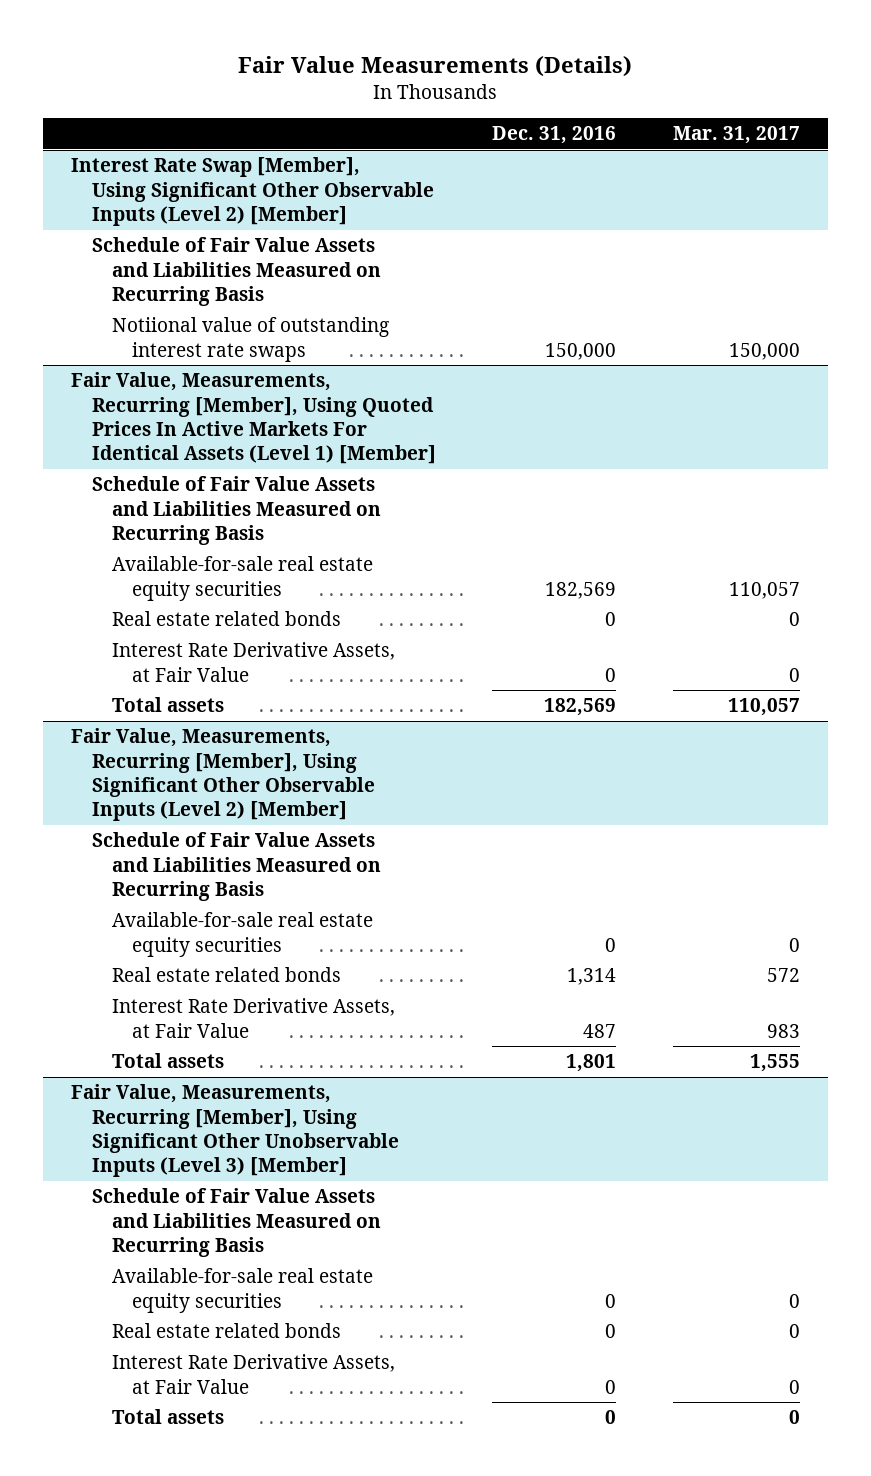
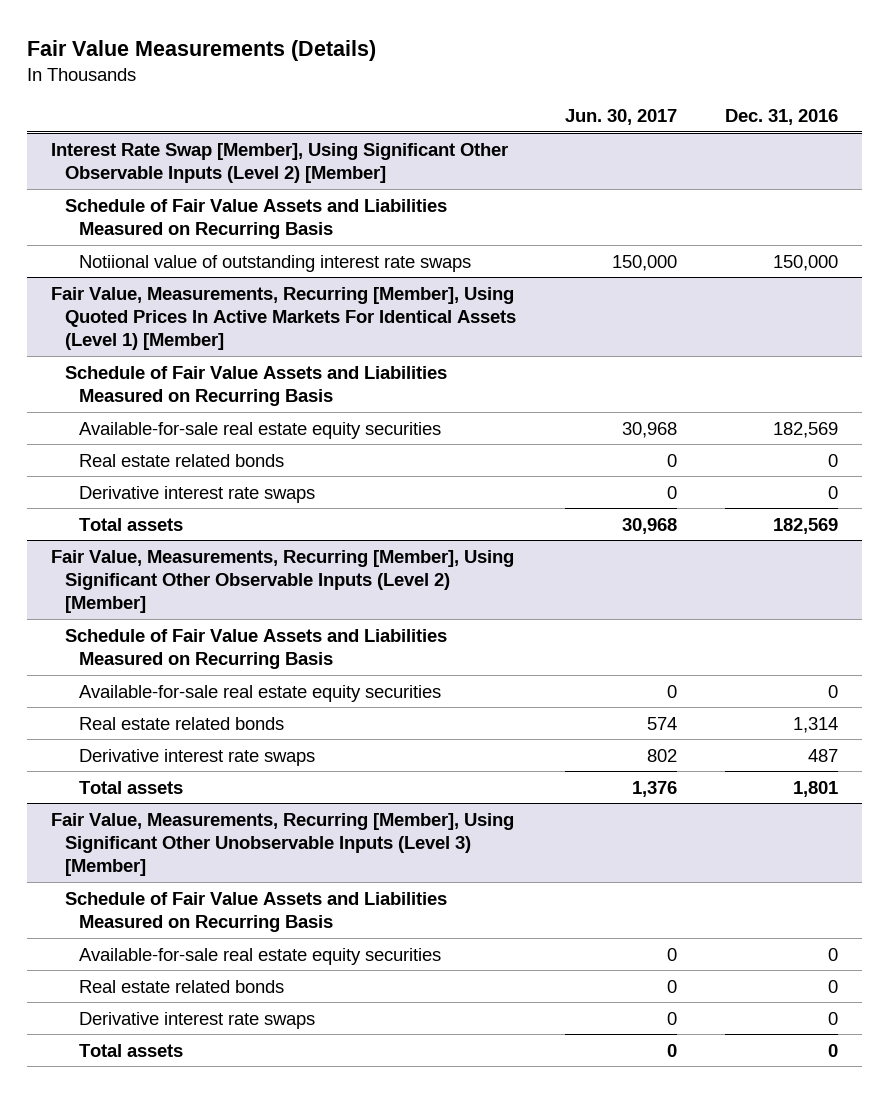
[672,126,800,145] Mar. 31, 2017 -> none
none -> [564,108,677,125] Jun. 30, 2017
[111,642,395,682] Interest Rate Derivative Assets, at Fair Value -> [78,485,315,503] Derivative interest rate swaps
[111,998,395,1038] Interest Rate Derivative Assets, at Fair Value -> [78,748,315,766] Derivative interest rate swaps
[111,1354,395,1394] Interest Rate Derivative Assets, at Fair Value -> [78,1011,315,1029] Derivative interest rate swaps

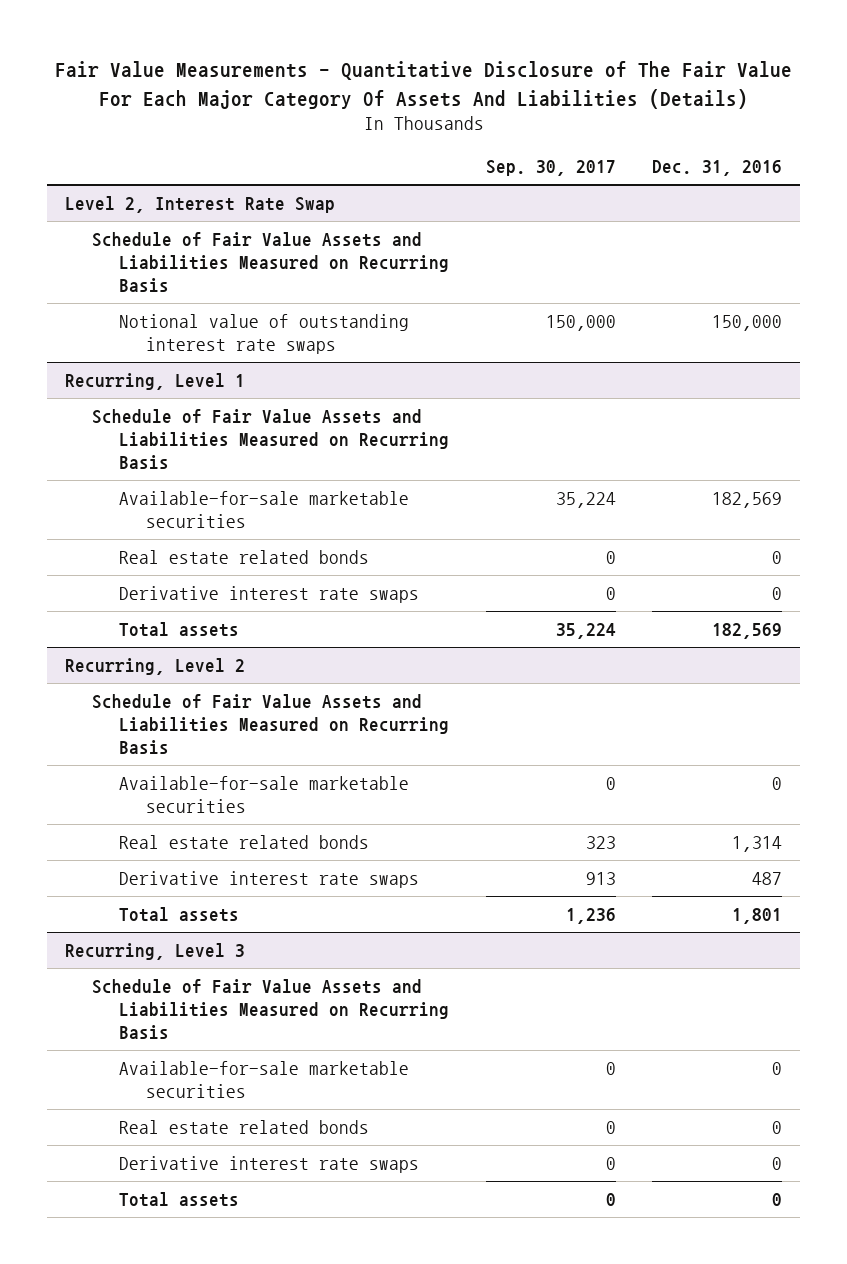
[26,39,376,61] Fair Value Measurements (Details) -> [54,60,792,109] Fair Value Measurements - Quantitative Disclosure of The Fair Value For Each Major Category Of Assets And Liabilities (Details)
[564,108,677,125] Jun. 30, 2017 -> none
none -> [485,160,616,177] Sep. 30, 2017
[51,142,509,183] Interest Rate Swap [Member], Using Significant Other Observable Inputs (Level 2) [Member] -> none
none -> [65,196,336,214] Level 2, Interest Rate Swap
[51,286,516,350] Fair Value, Measurements, Recurring [Member], Using Quoted Prices In Active Markets For Identical Assets (Level 1) [Member] -> none
[78,254,471,272] Notiional value of outstanding interest rate swaps -> [119,314,410,354] Notional value of outstanding interest rate swaps
none -> [65,373,246,391] Recurring, Level 1
[78,421,441,439] Available-for-sale real estate equity securities -> [119,491,410,528] Available-for-sale marketable securities
[51,549,515,613] Fair Value, Measurements, Recurring [Member], Using Significant Other Observable Inputs (Level 2) [Member] -> none
none -> [65,658,246,676] Recurring, Level 2
[78,684,441,702] Available-for-sale real estate equity securities -> [119,776,410,813] Available-for-sale marketable securities
[51,812,515,876] Fair Value, Measurements, Recurring [Member], Using Significant Other Unobservable Inputs (Level 3) [Member] -> none
none -> [65,943,246,961] Recurring, Level 3
[78,947,441,965] Available-for-sale real estate equity securities -> [119,1061,410,1098] Available-for-sale marketable securities

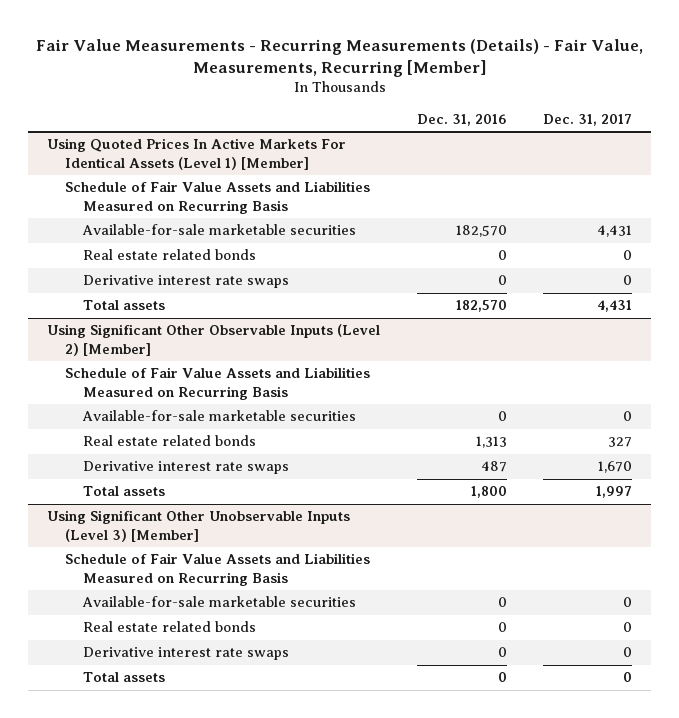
[54,60,792,109] Fair Value Measurements - Quantitative Disclosure of The Fair Value For Each Major Category Of Assets And Liabilities (Details) -> [35,38,643,77] Fair Value Measurements - Recurring Measurements (Details) - Fair Value, Measurements, Recurring [Member]
[485,160,616,177] Sep. 30, 2017 -> none
none -> [543,113,633,126] Dec. 31, 2017
[65,196,336,214] Level 2, Interest Rate Swap -> none
[92,232,450,292] Schedule of Fair Value Assets and Liabilities Measured on Recurring Basis -> none
[119,314,410,354] Notional value of outstanding interest rate swaps -> none
[65,373,246,391] Recurring, Level 1 -> none
none -> [46,138,346,170] Using Quoted Prices In Active Markets For Identical Assets (Level 1) [Member]
[711,492,782,509] 182,569 -> [455,225,507,238] 182,570
[65,658,246,676] Recurring, Level 2 -> none
[711,623,782,640] 182,569 -> [455,300,507,313] 182,570
none -> [46,324,380,356] Using Significant Other Observable Inputs (Level 2) [Member]
[731,836,782,853] 1,314 -> [475,436,507,449] 1,313
[65,943,246,961] Recurring, Level 3 -> none
[731,908,782,925] 1,801 -> [470,486,507,499] 1,800
none -> [46,510,350,542] Using Significant Other Unobservable Inputs (Level 3) [Member]

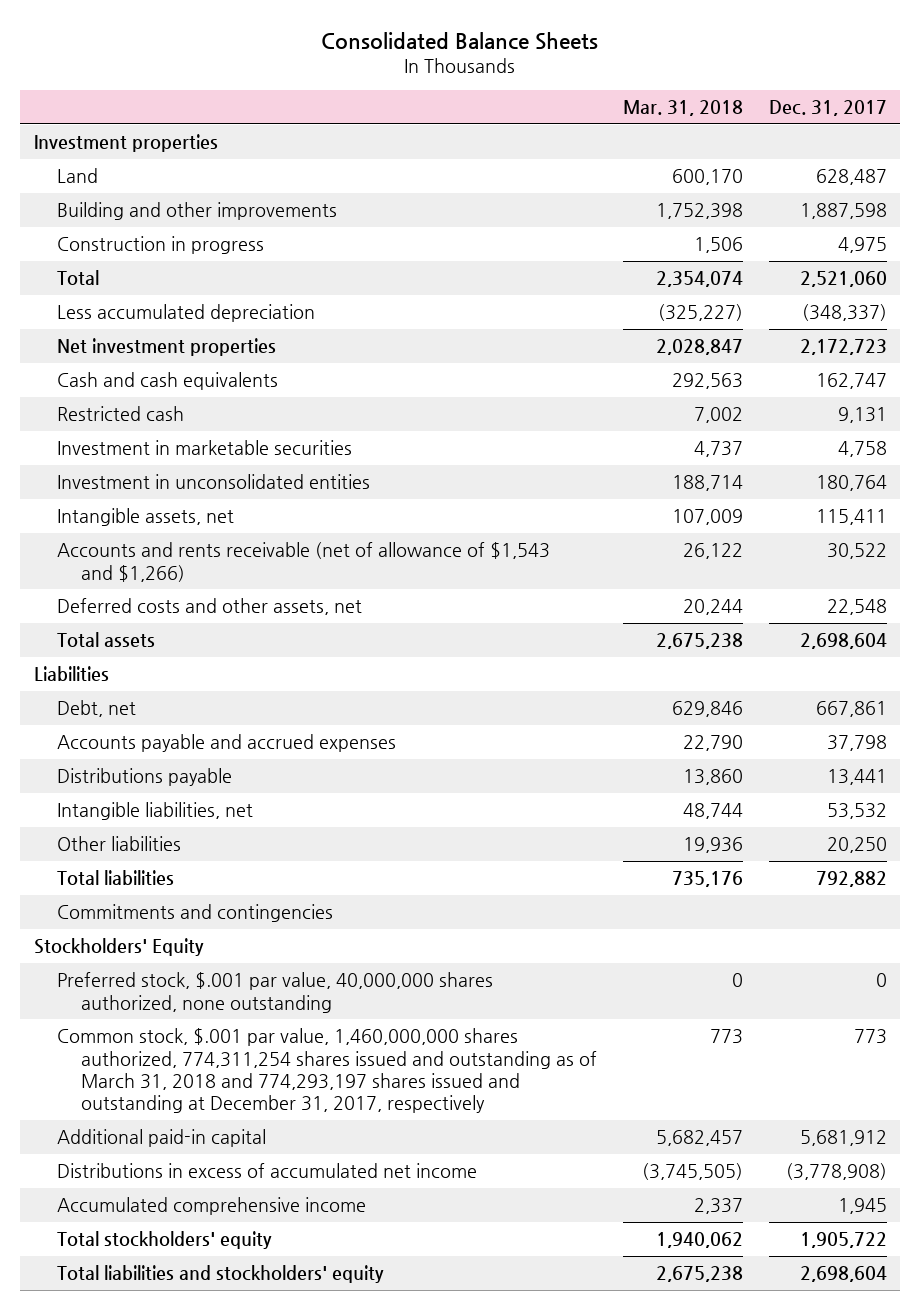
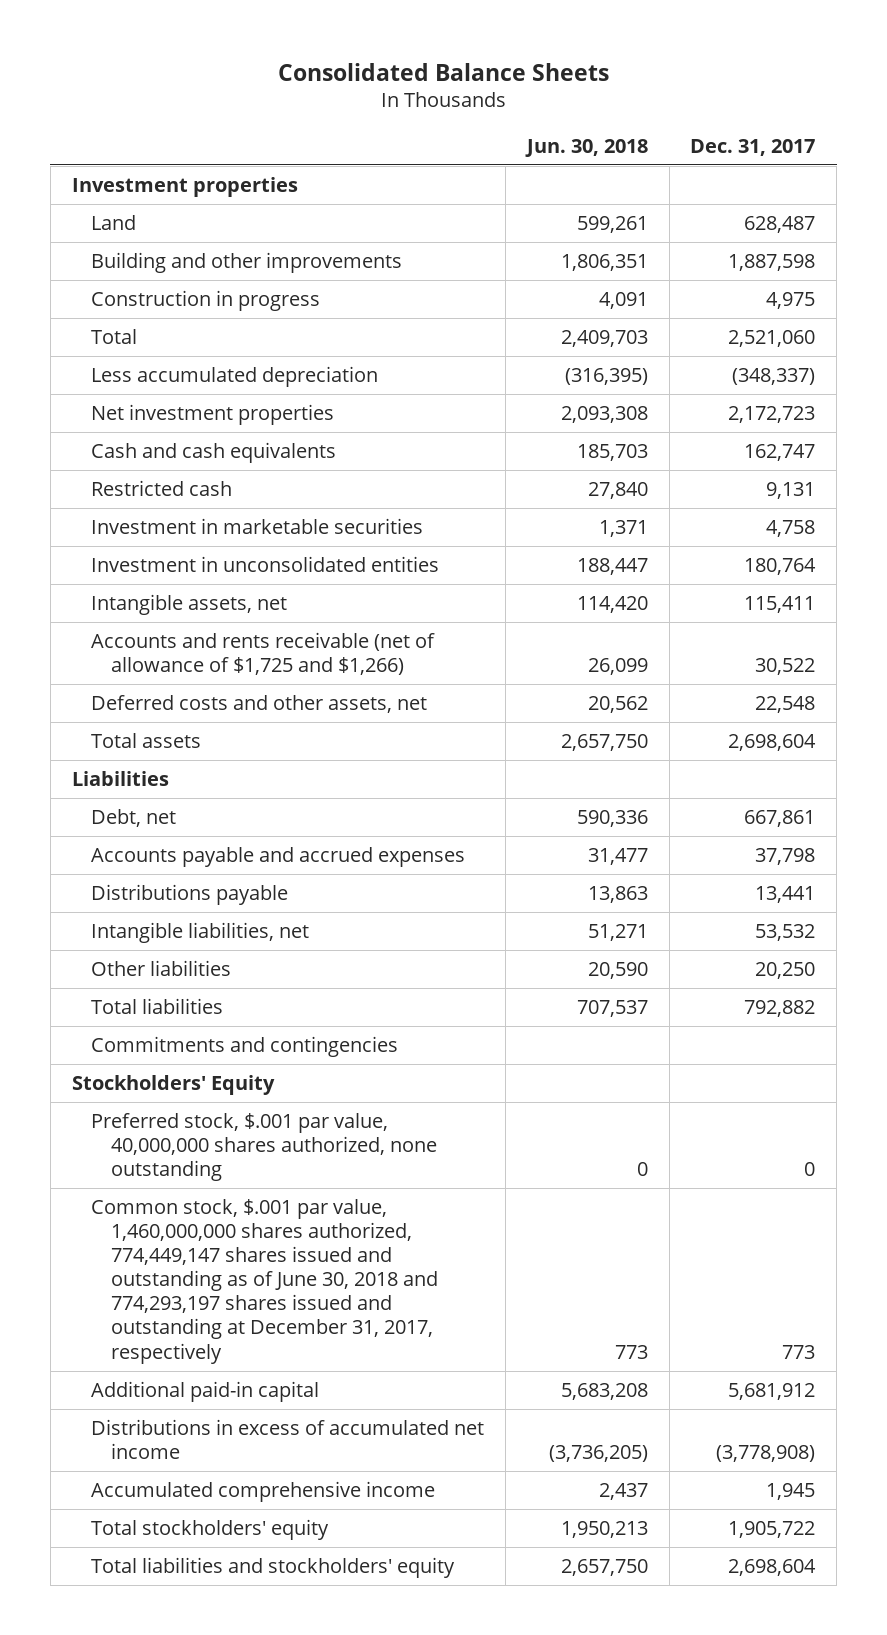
[622,99,743,116] Mar. 31, 2018 -> none
none -> [524,138,648,157] Jun. 30, 2018
[57,542,551,582] Accounts and rents receivable (net of allowance of $1,543 and $1,266) -> [91,631,436,676] Accounts and rents receivable (net of allowance of $1,725 and $1,266)
[57,1028,597,1114] Common stock, $.001 par value, 1,460,000,000 shares authorized, 774,311,254 shares issued and outstanding as of March 31, 2018 and 774,293,197 shares issued and outstanding at December 31, 2017, respectively -> [91,1198,439,1364] Common stock, $.001 par value, 1,460,000,000 shares authorized, 774,449,147 shares issued and outstanding as of June 30, 2018 and 774,293,197 shares issued and outstanding at December 31, 2017, respectively

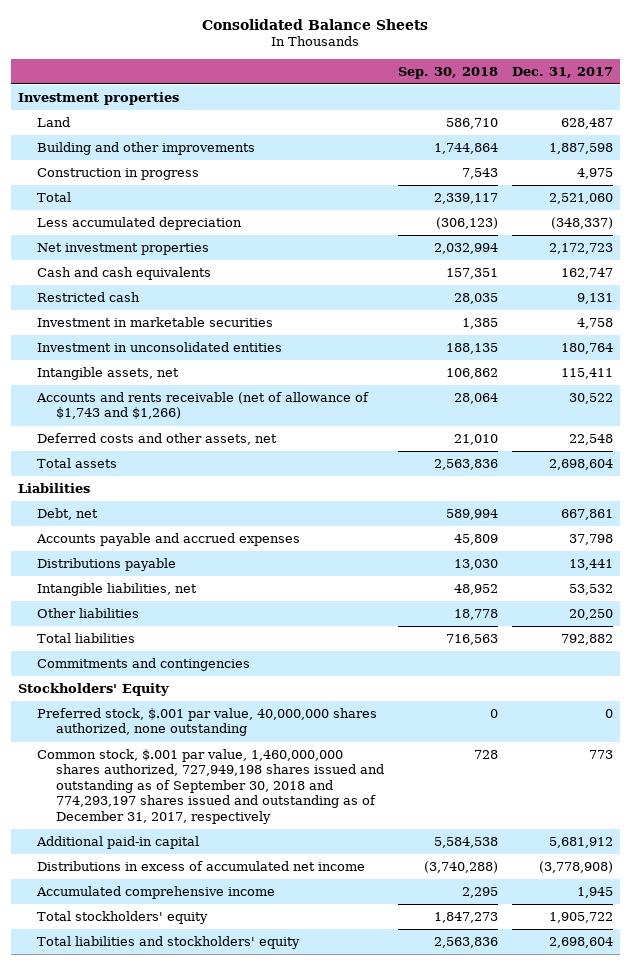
[524,138,648,157] Jun. 30, 2018 -> none
none -> [397,66,498,79] Sep. 30, 2018
[91,631,436,676] Accounts and rents receivable (net of allowance of $1,725 and $1,266) -> [35,392,369,420] Accounts and rents receivable (net of allowance of $1,743 and $1,266)
[91,1198,439,1364] Common stock, $.001 par value, 1,460,000,000 shares authorized, 774,449,147 shares issued and outstanding as of June 30, 2018 and 774,293,197 shares issued and outstanding at December 31, 2017, respectively -> [36,749,384,824] Common stock, $.001 par value, 1,460,000,000 shares authorized, 727,949,198 shares issued and outstanding as of September 30, 2018 and 774,293,197 shares issued and outstanding as of December 31, 2017, respectively

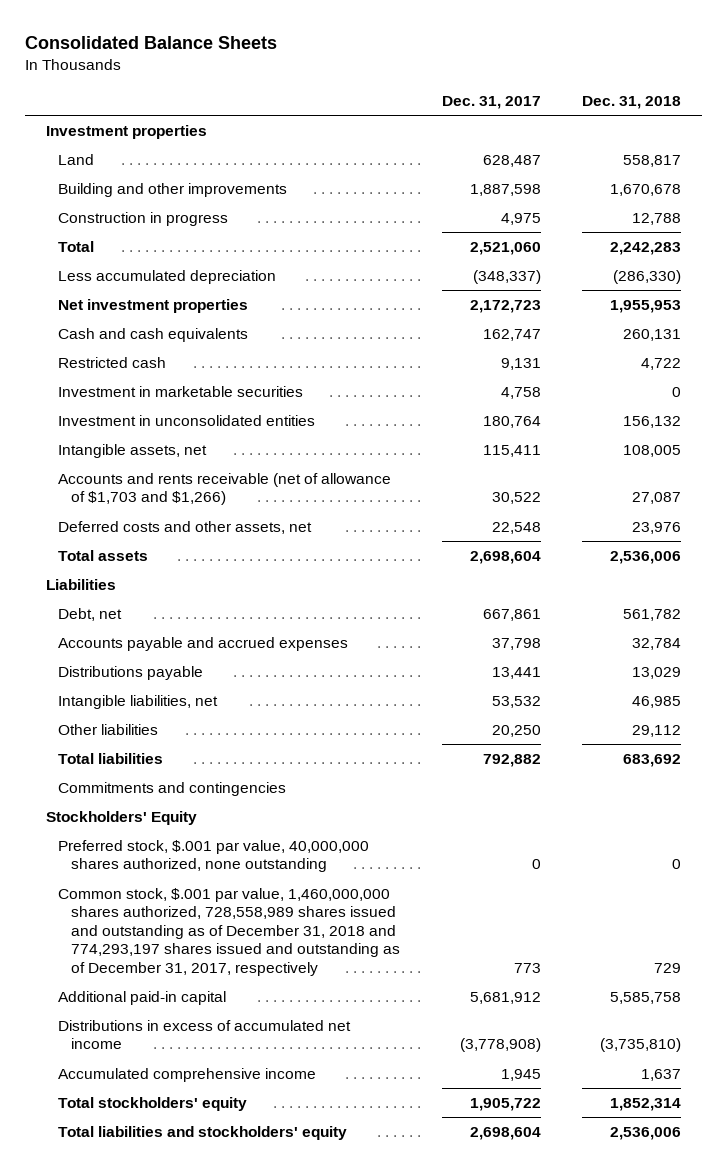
[397,66,498,79] Sep. 30, 2018 -> none
none -> [582,96,682,110] Dec. 31, 2018
[35,392,369,420] Accounts and rents receivable (net of allowance of $1,743 and $1,266) -> [58,472,392,506] Accounts and rents receivable (net of allowance of $1,703 and $1,266)
[36,749,384,824] Common stock, $.001 par value, 1,460,000,000 shares authorized, 727,949,198 shares issued and outstanding as of September 30, 2018 and 774,293,197 shares issued and outstanding as of December 31, 2017, respectively -> [58,887,401,976] Common stock, $.001 par value, 1,460,000,000 shares authorized, 728,558,989 shares issued and outstanding as of December 31, 2018 and 774,293,197 shares issued and outstanding as of December 31, 2017, respectively

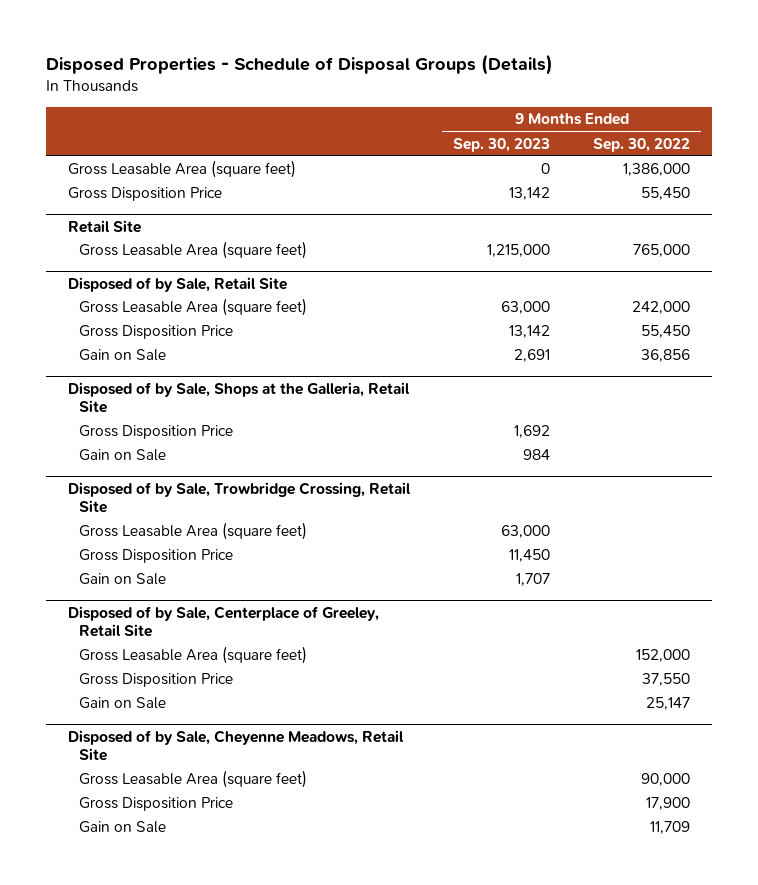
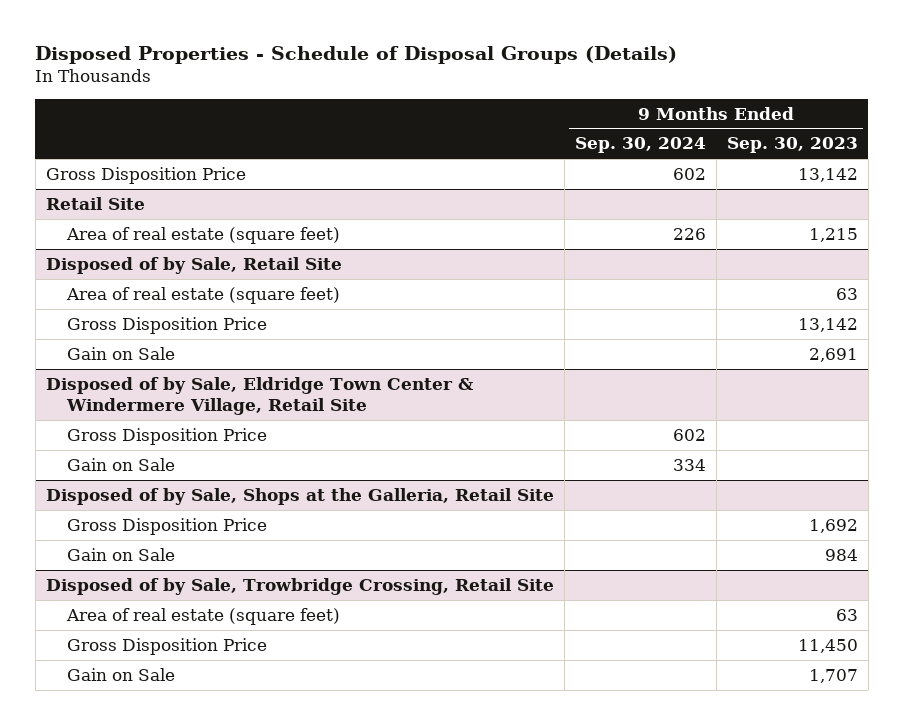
[593,137,691,152] Sep. 30, 2022 -> none
none -> [574,137,706,154] Sep. 30, 2024
[67,160,296,179] Gross Leasable Area (square feet) -> none
[78,241,307,260] Gross Leasable Area (square feet) -> [65,226,340,244] Area of real estate (square feet)
[487,244,551,258] 1,215,000 -> [808,227,858,242] 1,215
[78,298,307,317] Gross Leasable Area (square feet) -> [65,286,340,304] Area of real estate (square feet)
[501,301,551,315] 63,000 -> [835,287,858,300] 63
none -> [45,376,474,415] Disposed of by Sale, Eldridge Town Center & Windermere Village, Retail Site
none -> [66,427,267,445] Gross Disposition Price
none -> [66,457,175,471] Gain on Sale
[78,522,307,541] Gross Leasable Area (square feet) -> [65,607,340,625] Area of real estate (square feet)
[501,525,551,539] 63,000 -> [835,608,858,621] 63
[67,605,379,637] Disposed of by Sale, Centerplace of Greeley, Retail Site -> none
[78,646,307,665] Gross Leasable Area (square feet) -> none
[78,673,233,688] Gross Disposition Price -> none
[78,697,166,710] Gain on Sale -> none
[67,729,404,761] Disposed of by Sale, Cheyenne Meadows, Retail Site -> none
[78,770,307,789] Gross Leasable Area (square feet) -> none
[78,797,233,812] Gross Disposition Price -> none
[78,821,166,834] Gain on Sale -> none

